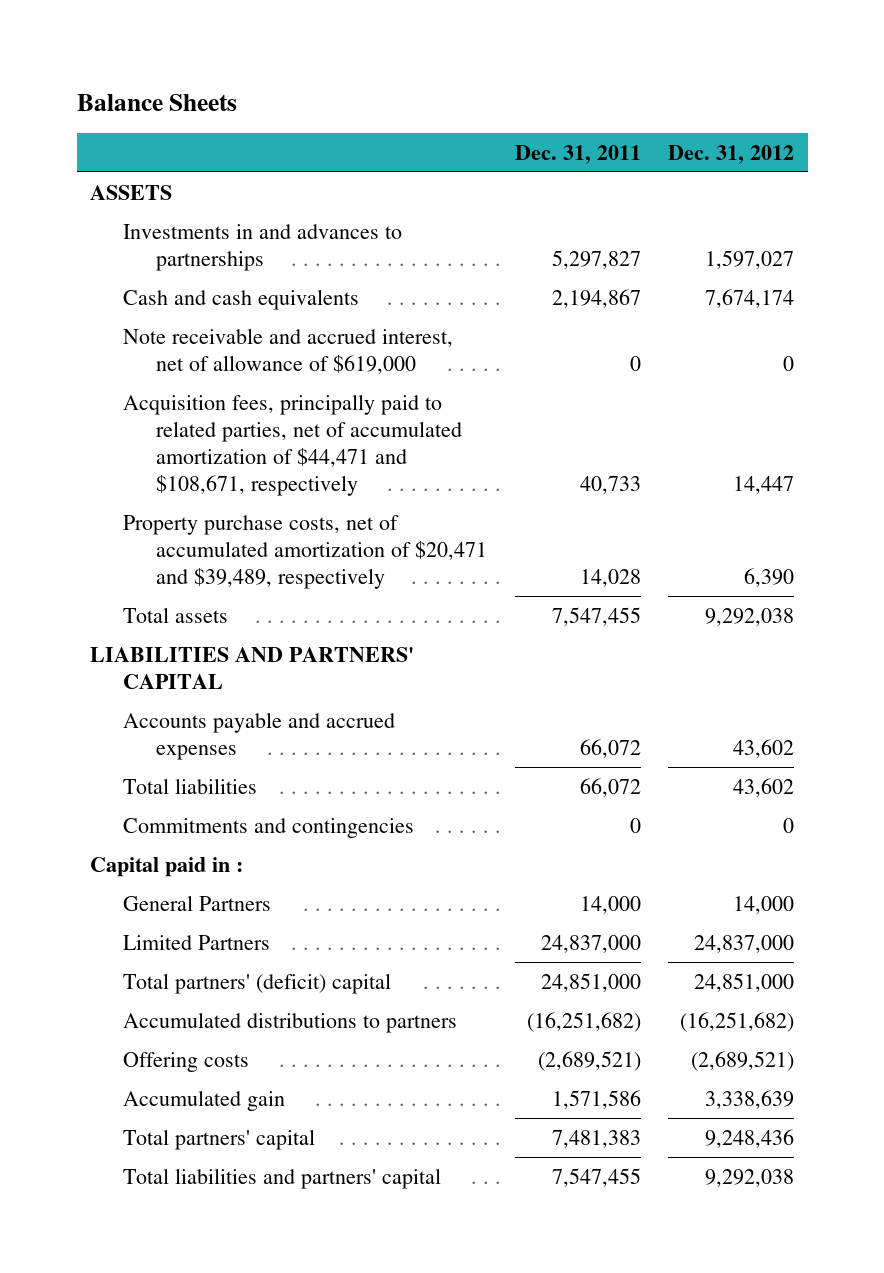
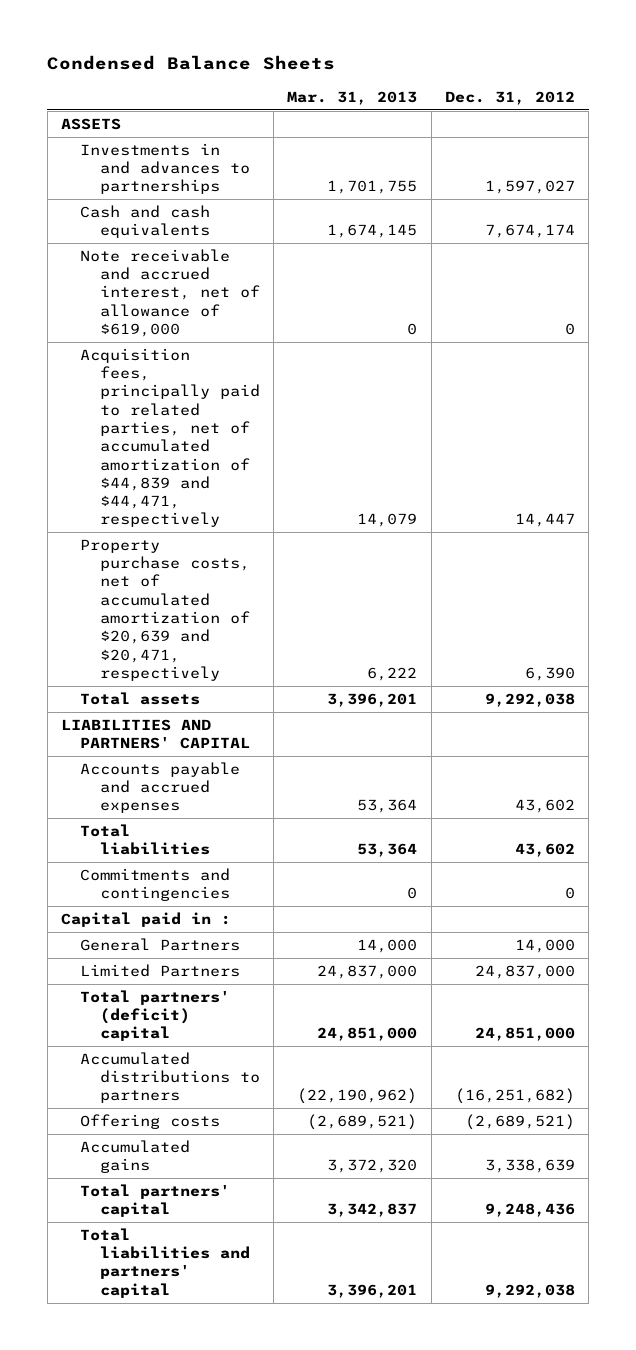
[76,93,237,111] Balance Sheets -> [47,55,336,71] Condensed Balance Sheets
[514,144,641,164] Dec. 31, 2011 -> none
none -> [287,90,418,105] Mar. 31, 2013
[123,393,463,496] Acquisition fees, principally paid to related parties, net of accumulated amortization of $44,471 and $108,671, respectively -> [80,347,260,528] Acquisition fees, principally paid to related parties, net of accumulated amortization of $44,839 and $44,471, respectively
[123,514,488,589] Property purchase costs, net of accumulated amortization of $20,471 and $39,489, respectively -> [80,538,250,681] Property purchase costs, net of accumulated amortization of $20,639 and $20,471, respectively
[123,1089,286,1111] Accumulated gain -> [80,1139,191,1174] Accumulated gains

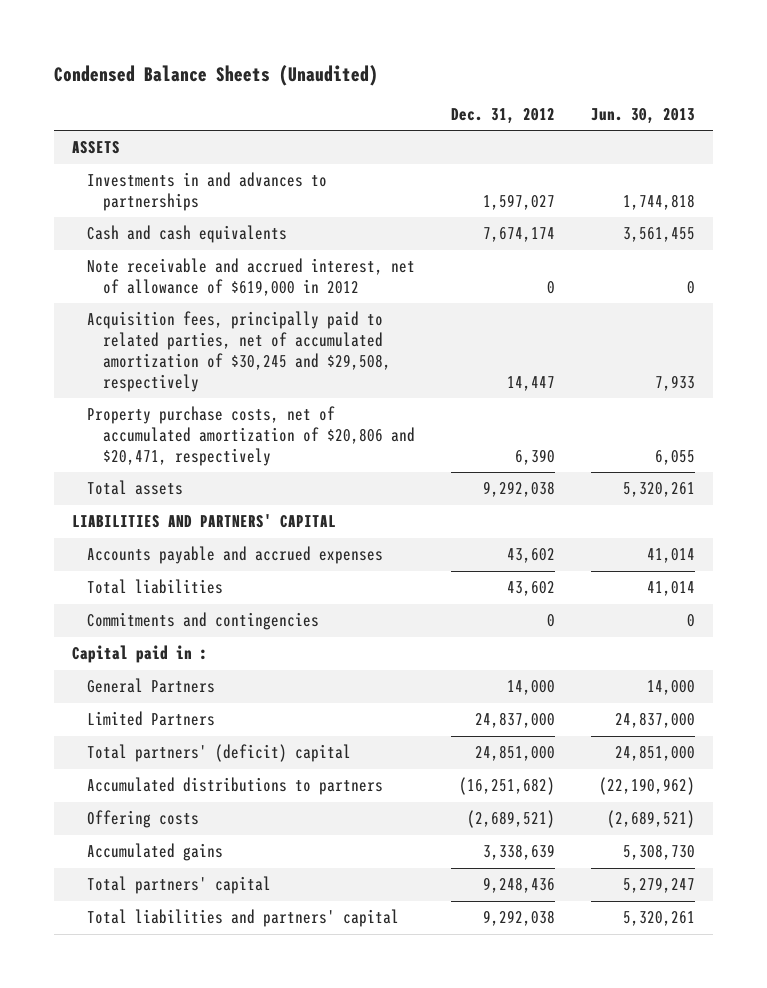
[47,55,336,71] Condensed Balance Sheets -> [54,64,379,86] Condensed Balance Sheets (Unaudited)
[287,90,418,105] Mar. 31, 2013 -> none
none -> [590,107,695,124] Jun. 30, 2013
[80,248,260,338] Note receivable and accrued interest, net of allowance of $619,000 -> [87,258,416,297] Note receivable and accrued interest, net of allowance of $619,000 in 2012
[80,347,260,528] Acquisition fees, principally paid to related parties, net of accumulated amortization of $44,839 and $44,471, respectively -> [87,311,391,392] Acquisition fees, principally paid to related parties, net of accumulated amortization of $30,245 and $29,508, respectively
[80,538,250,681] Property purchase costs, net of accumulated amortization of $20,639 and $20,471, respectively -> [87,406,415,466] Property purchase costs, net of accumulated amortization of $20,806 and $20,471, respectively

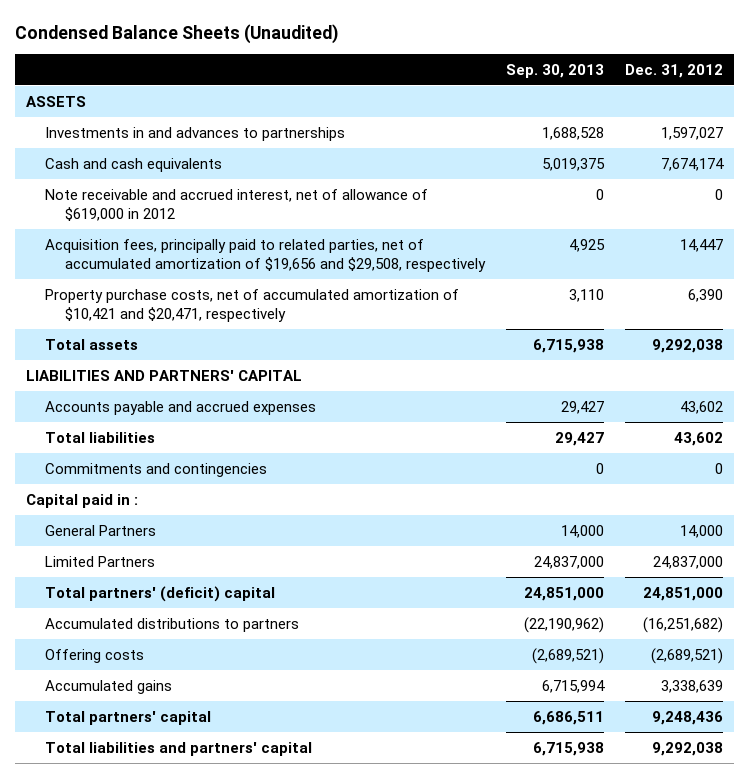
[590,107,695,124] Jun. 30, 2013 -> none
none -> [506,63,605,78] Sep. 30, 2013
[87,311,391,392] Acquisition fees, principally paid to related parties, net of accumulated amortization of $30,245 and $29,508, respectively -> [45,238,487,272] Acquisition fees, principally paid to related parties, net of accumulated amortization of $19,656 and $29,508, respectively
[87,406,415,466] Property purchase costs, net of accumulated amortization of $20,806 and $20,471, respectively -> [45,288,460,322] Property purchase costs, net of accumulated amortization of $10,421 and $20,471, respectively

